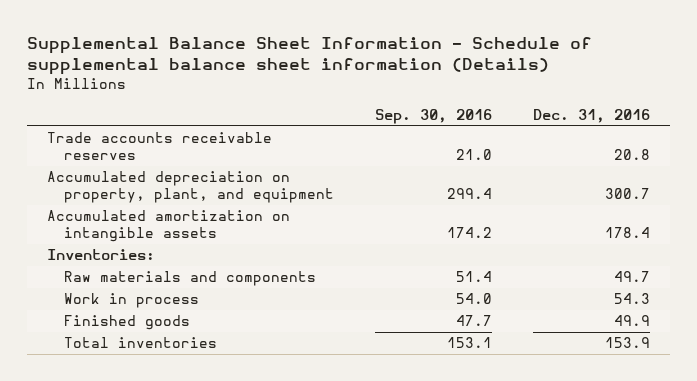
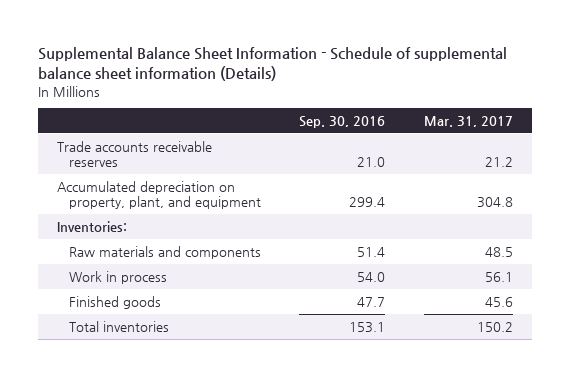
[532,108,650,123] Dec. 31, 2016 -> none
none -> [423,116,513,128] Mar. 31, 2017
[47,210,291,243] Accumulated amortization on intangible assets -> none

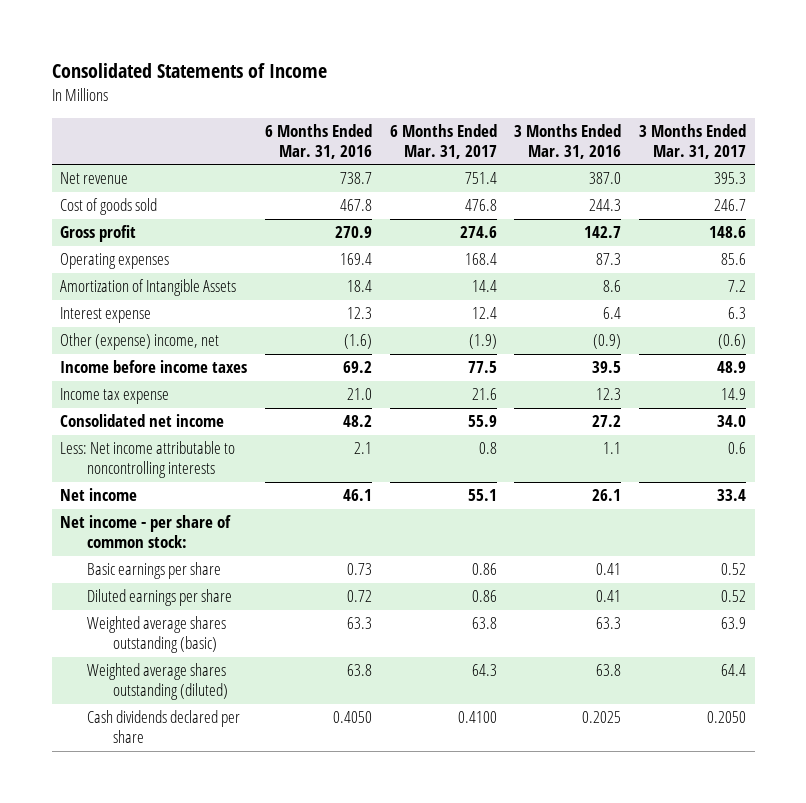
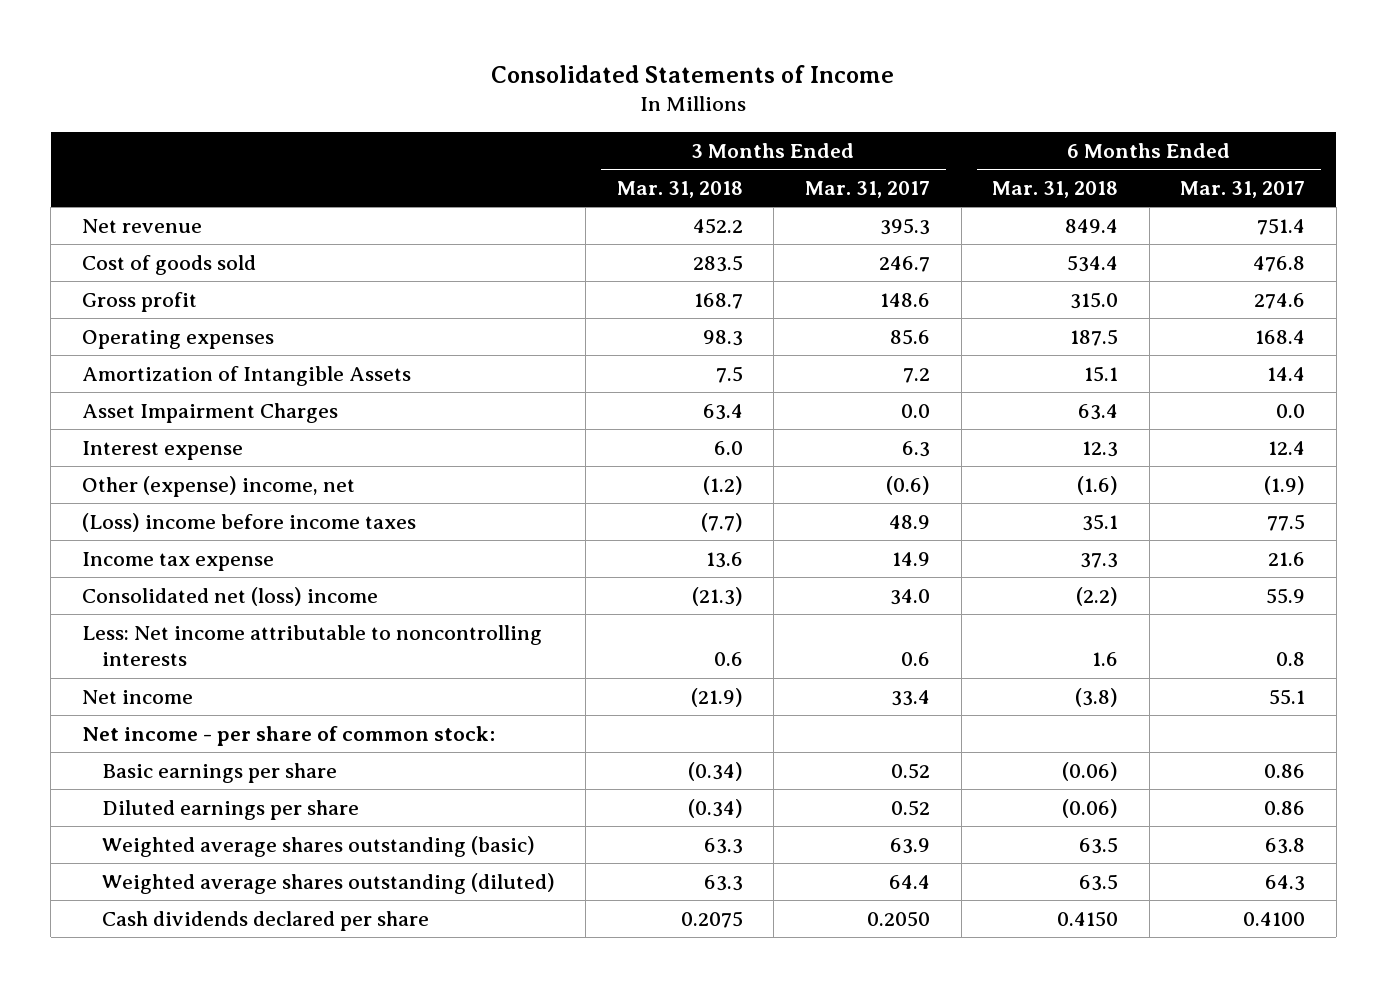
[265,124,373,160] 6 Months Ended Mar. 31, 2016 -> none
[514,124,622,160] 3 Months Ended Mar. 31, 2016 -> none
none -> [616,180,743,198] Mar. 31, 2018
none -> [992,180,1119,198] Mar. 31, 2018
none -> [81,402,338,423] Asset Impairment Charges
[60,360,248,374] Income before income taxes -> [81,512,416,532] (Loss) income before income taxes
[60,414,225,428] Consolidated net income -> [81,586,378,606] Consolidated net (loss) income

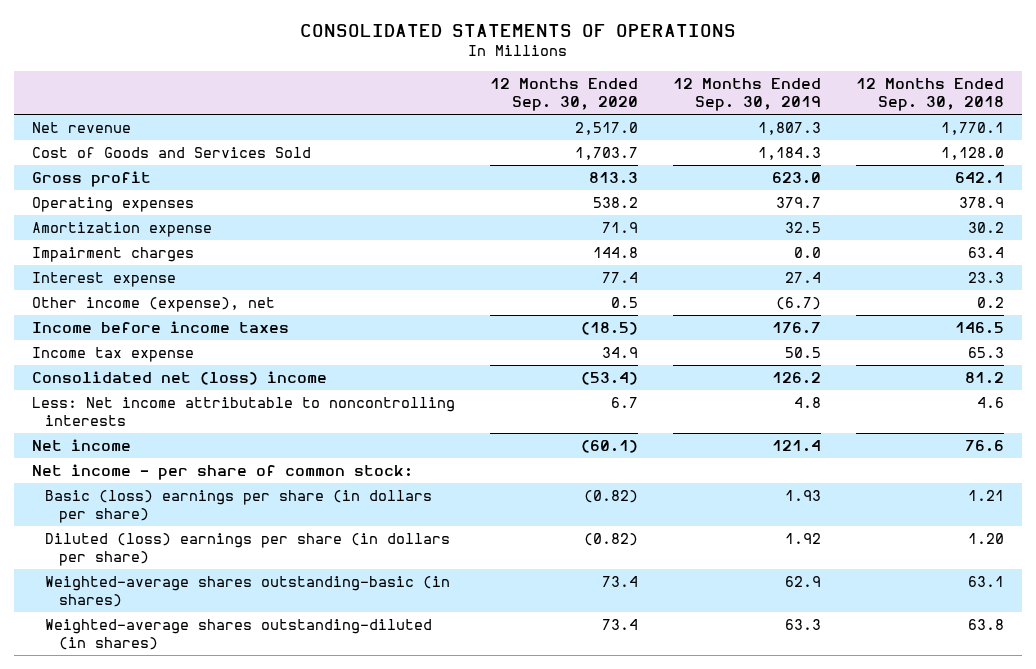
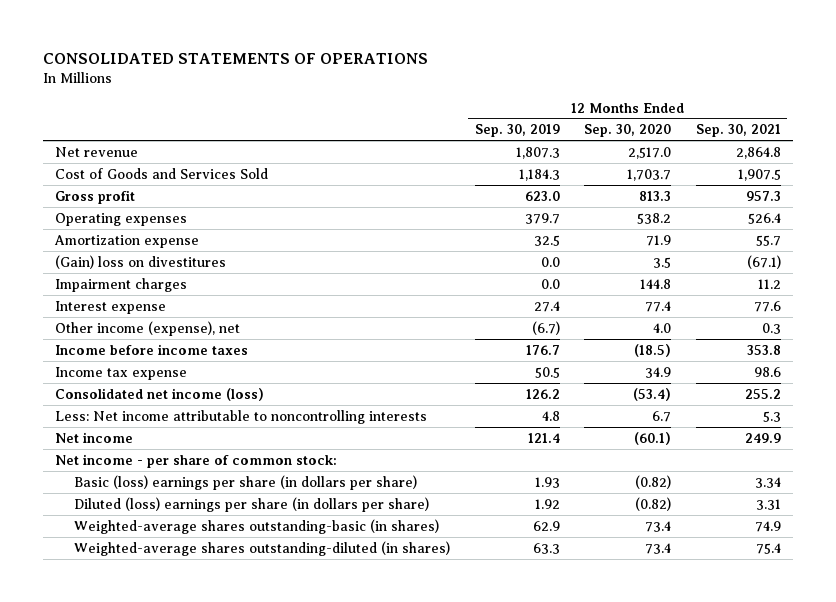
[856,78,1005,112] 12 Months Ended Sep. 30, 2018 -> none
none -> [695,124,781,138] Sep. 30, 2021
none -> [54,254,226,269] (Gain) loss on divestitures
[610,297,638,309] 0.5 -> [653,322,672,333] 4.0
[31,371,327,386] Consolidated net (loss) income -> [54,387,264,401] Consolidated net income (loss)

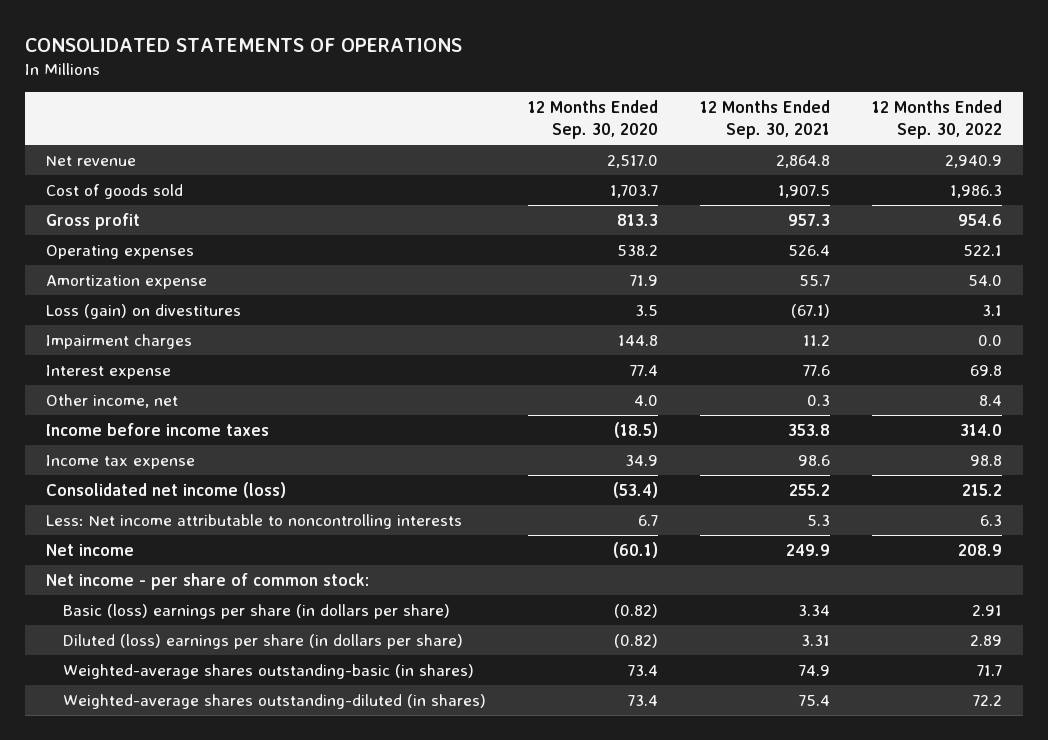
[474,124,560,138] Sep. 30, 2019 -> none
none -> [872,100,1003,140] 12 Months Ended Sep. 30, 2022
[54,167,268,179] Cost of Goods and Services Sold -> [46,183,184,199] Cost of goods sold
[54,254,226,269] (Gain) loss on divestitures -> [46,303,242,319] Loss (gain) on divestitures
[54,320,240,336] Other income (expense), net -> [46,393,179,408] Other income, net

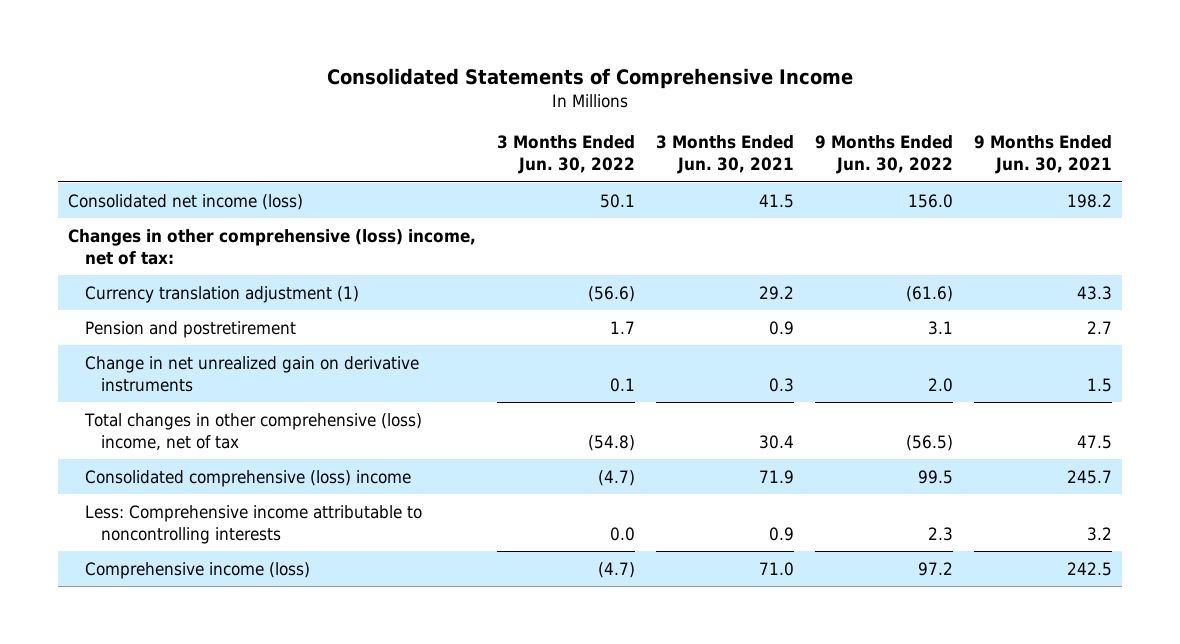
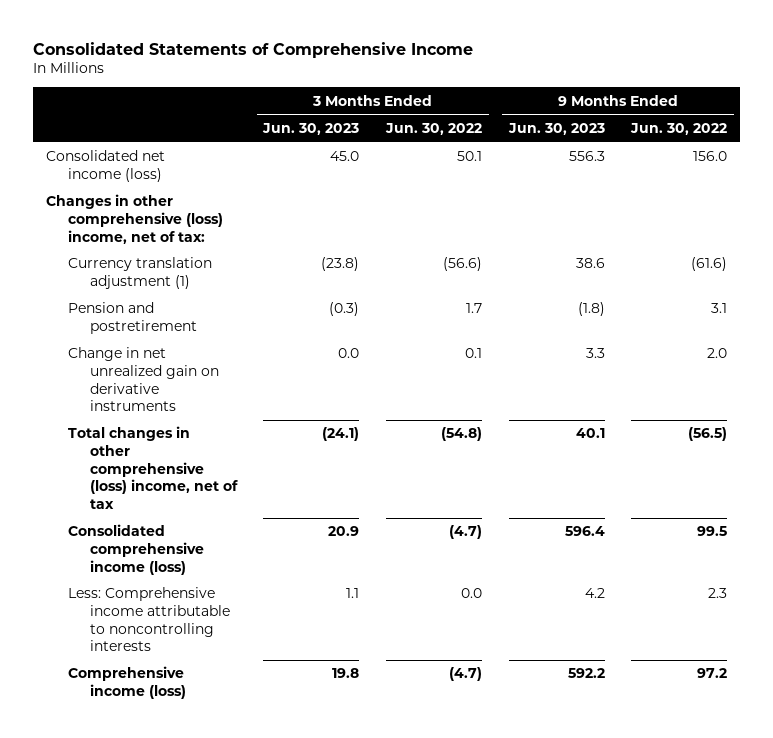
[655,135,794,175] 3 Months Ended Jun. 30, 2021 -> none
[973,135,1112,175] 9 Months Ended Jun. 30, 2021 -> none
none -> [262,122,360,135] Jun. 30, 2023
none -> [507,122,605,135] Jun. 30, 2023
[84,469,411,487] Consolidated comprehensive (loss) income -> [68,524,204,575] Consolidated comprehensive income (loss)

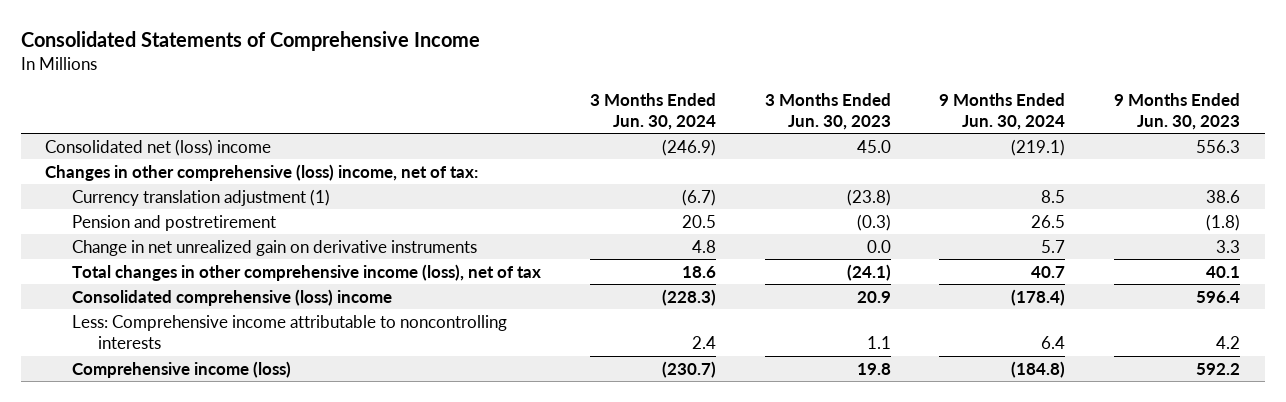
[384,122,482,135] Jun. 30, 2022 -> none
[630,122,728,135] Jun. 30, 2022 -> none
none -> [589,92,716,130] 3 Months Ended Jun. 30, 2024
none -> [939,92,1066,130] 9 Months Ended Jun. 30, 2024
[46,150,166,183] Consolidated net income (loss) -> [45,138,272,156] Consolidated net (loss) income
[68,426,238,510] Total changes in other comprehensive (loss) income, net of tax -> [71,263,541,281] Total changes in other comprehensive income (loss), net of tax
[68,524,204,575] Consolidated comprehensive income (loss) -> [71,288,392,306] Consolidated comprehensive (loss) income

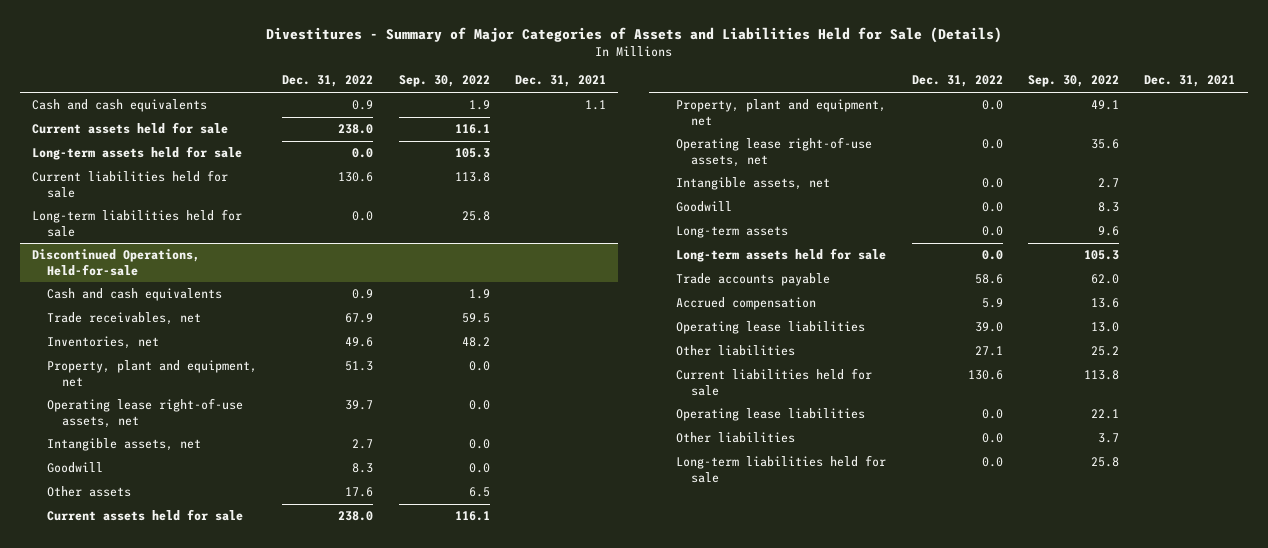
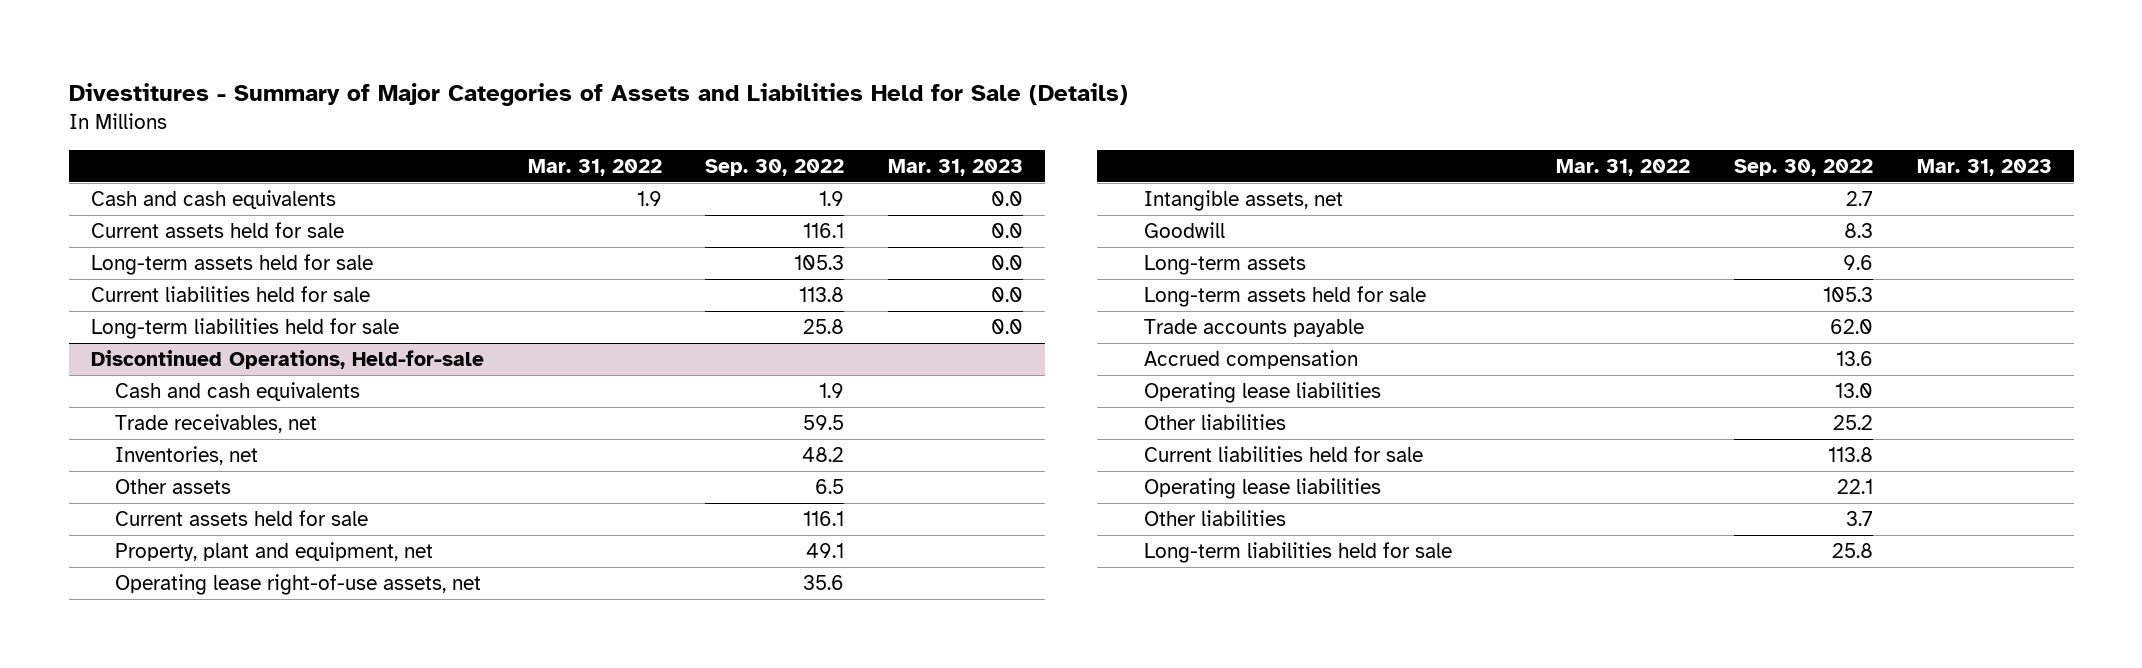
[282,75,374,88] Dec. 31, 2022 -> none
[514,75,606,88] Dec. 31, 2021 -> none
none -> [527,158,662,176] Mar. 31, 2022
none -> [888,158,1024,176] Mar. 31, 2023
[47,360,258,387] Property, plant and equipment, net -> none
[47,398,244,428] Operating lease right-of-use assets, net -> none
[47,438,202,452] Intangible assets, net -> none
[47,462,104,474] Goodwill -> none

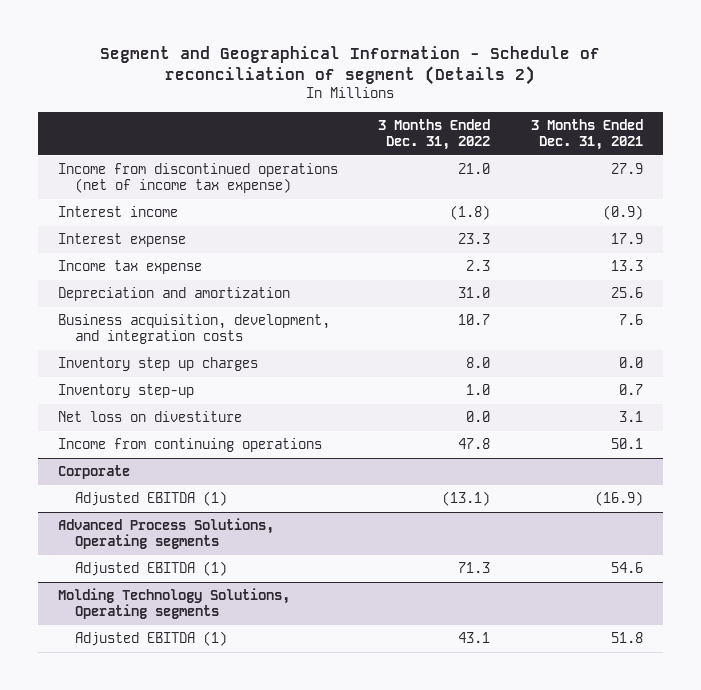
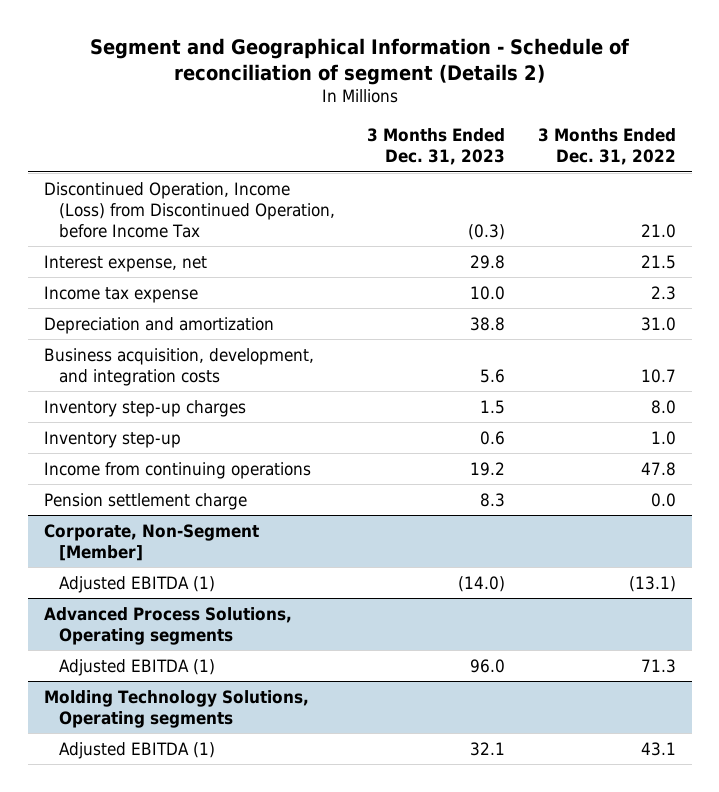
[530,119,643,151] 3 Months Ended Dec. 31, 2021 -> none
none -> [367,127,506,166] 3 Months Ended Dec. 31, 2023
[57,206,178,218] Interest income -> none
[57,163,338,194] Income from discontinued operations (net of income tax expense) -> [43,181,336,238] Discontinued Operation, Income (Loss) from Discontinued Operation, before Income Tax
[57,233,186,248] Interest expense -> [43,254,207,272] Interest expense, net
[458,233,491,245] 23.3 -> [640,254,676,269] 21.5
[57,357,258,372] Inventory step up charges -> [43,399,246,417] Inventory step-up charges
[57,411,242,423] Net loss on divestiture -> none
none -> [43,492,247,510] Pension settlement charge
[57,465,130,480] Corporate -> [43,523,259,561] Corporate, Non-Segment [Member]

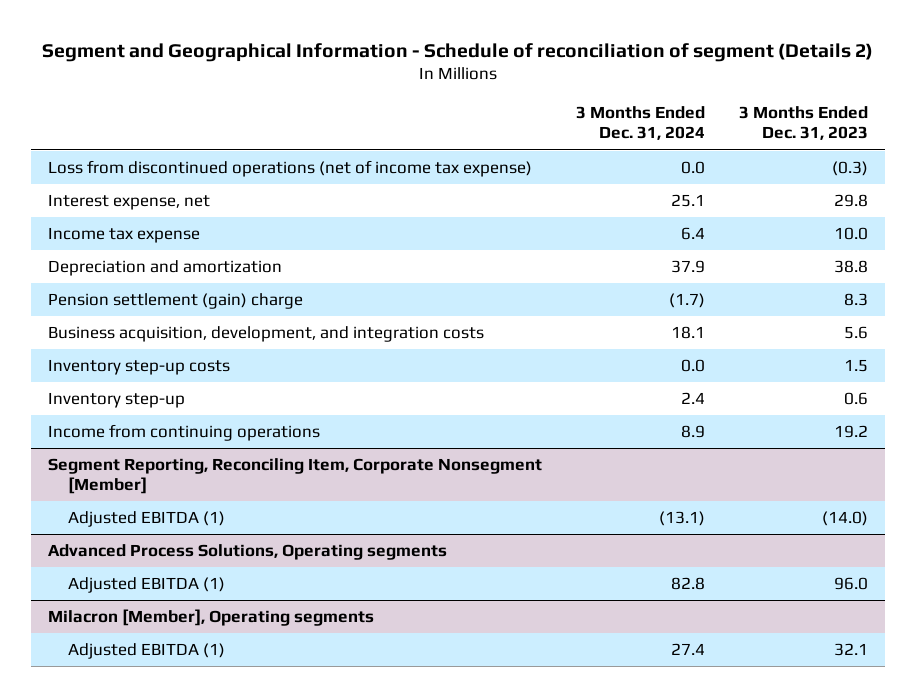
[537,127,676,166] 3 Months Ended Dec. 31, 2022 -> none
none -> [576,106,706,141] 3 Months Ended Dec. 31, 2024
[43,181,336,238] Discontinued Operation, Income (Loss) from Discontinued Operation, before Income Tax -> [47,160,532,178] Loss from discontinued operations (net of income tax expense)
none -> [47,293,303,310] Pension settlement (gain) charge
[43,399,246,417] Inventory step-up charges -> [47,359,230,376] Inventory step-up costs
[43,492,247,510] Pension settlement charge -> none
[43,523,259,561] Corporate, Non-Segment [Member] -> [47,458,542,495] Segment Reporting, Reconciling Item, Corporate Nonsegment [Member]
[43,689,309,728] Molding Technology Solutions, Operating segments -> none
none -> [47,609,374,627] Milacron [Member], Operating segments

